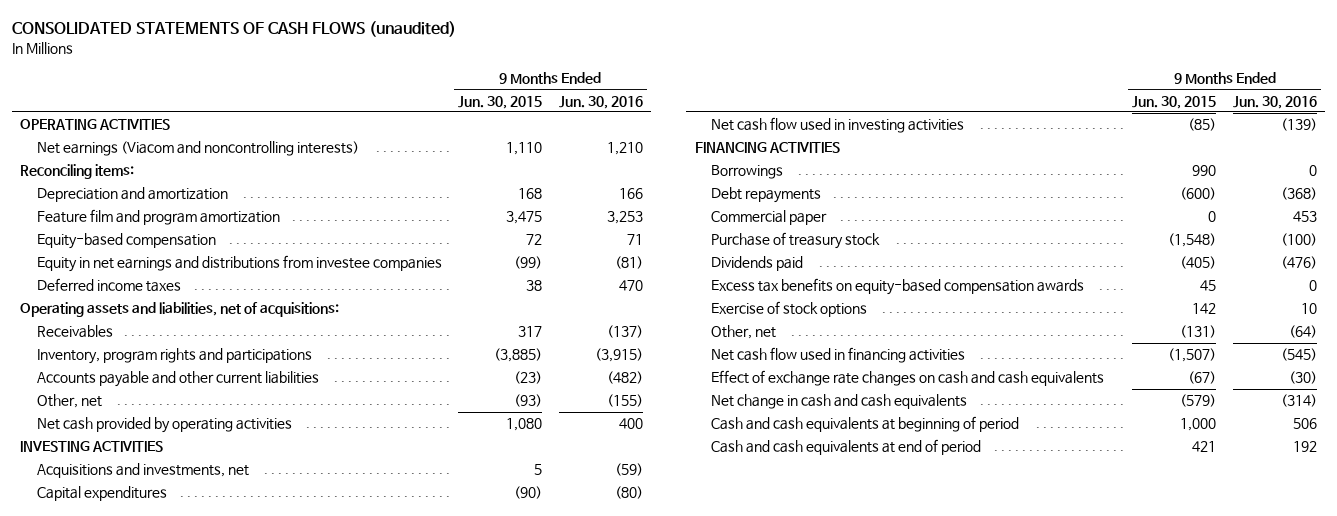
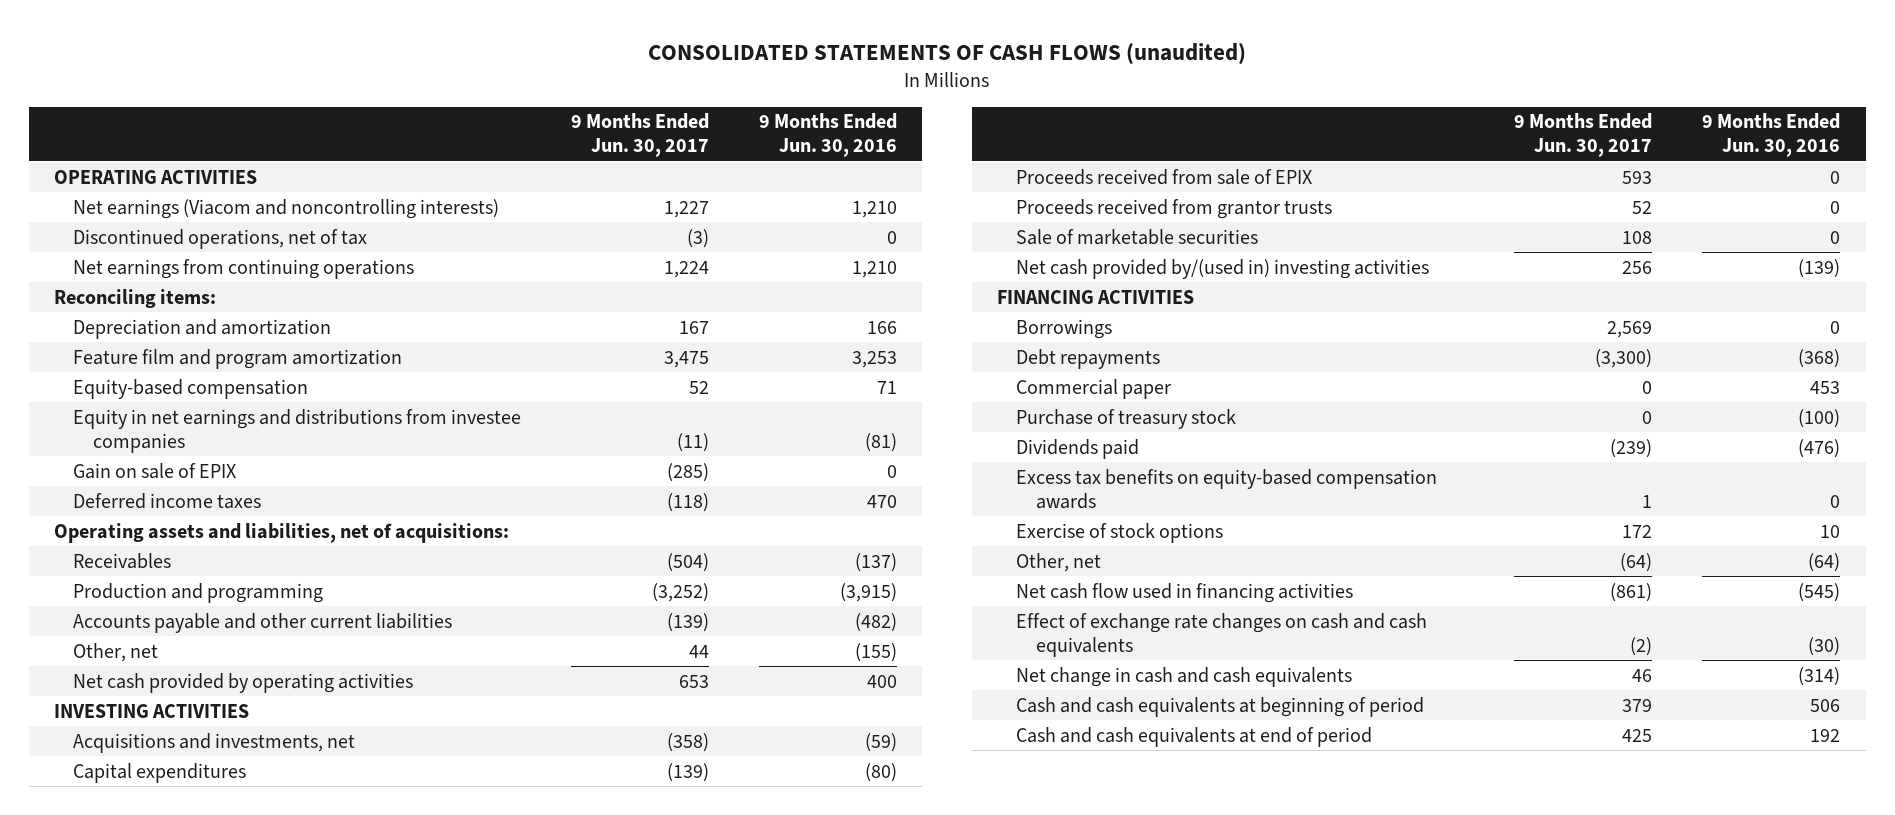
[458,95,543,109] Jun. 30, 2015 -> none
none -> [571,113,710,158] 9 Months Ended Jun. 30, 2017
none -> [73,228,368,249] Discontinued operations, net of tax
none -> [73,258,415,279] Net earnings from continuing operations
none -> [73,462,237,479] Gain on sale of EPIX
[36,348,312,365] Inventory, program rights and participations -> [73,582,324,603] Production and programming
none -> [1016,168,1313,185] Proceeds received from sale of EPIX
none -> [1016,198,1333,219] Proceeds received from grantor trusts
none -> [1016,228,1259,245] Sale of marketable securities
[710,117,964,134] Net cash flow used in investing activities -> [1016,258,1430,279] Net cash provided by/(used in) investing activities

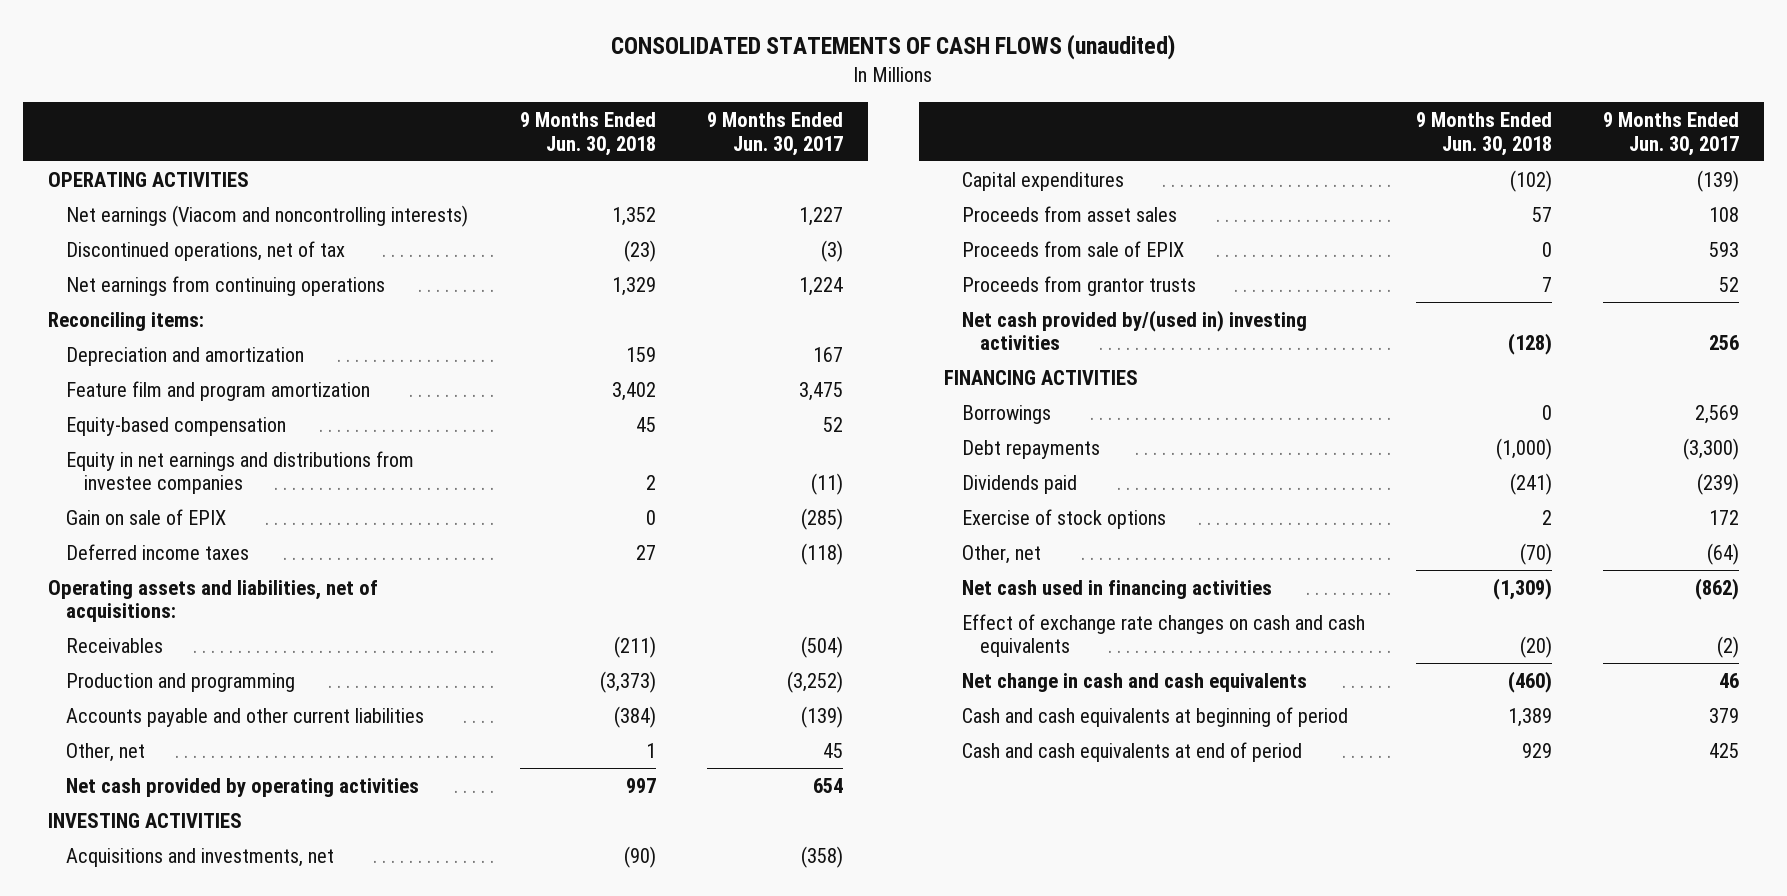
[759,113,898,158] 9 Months Ended Jun. 30, 2016 -> none
none -> [519,111,656,156] 9 Months Ended Jun. 30, 2018
[689,644,710,658] 44 -> [822,742,843,758] 45
[679,674,710,688] 653 -> [812,777,843,793] 654
[1016,228,1259,245] Sale of marketable securities -> none
none -> [962,205,1178,222] Proceeds from asset sales
[1016,168,1313,185] Proceeds received from sale of EPIX -> [962,240,1185,257] Proceeds from sale of EPIX
[1016,198,1333,219] Proceeds received from grantor trusts -> [962,275,1197,296] Proceeds from grantor trusts
[1016,378,1172,399] Commercial paper -> none
[1016,408,1237,429] Purchase of treasury stock -> none
[1016,468,1438,509] Excess tax benefits on equity-based compensation awards -> none
[1016,582,1354,603] Net cash flow used in financing activities -> [962,579,1273,599] Net cash used in financing activities
[1610,582,1653,602] (861) -> [1694,577,1739,600] (862)

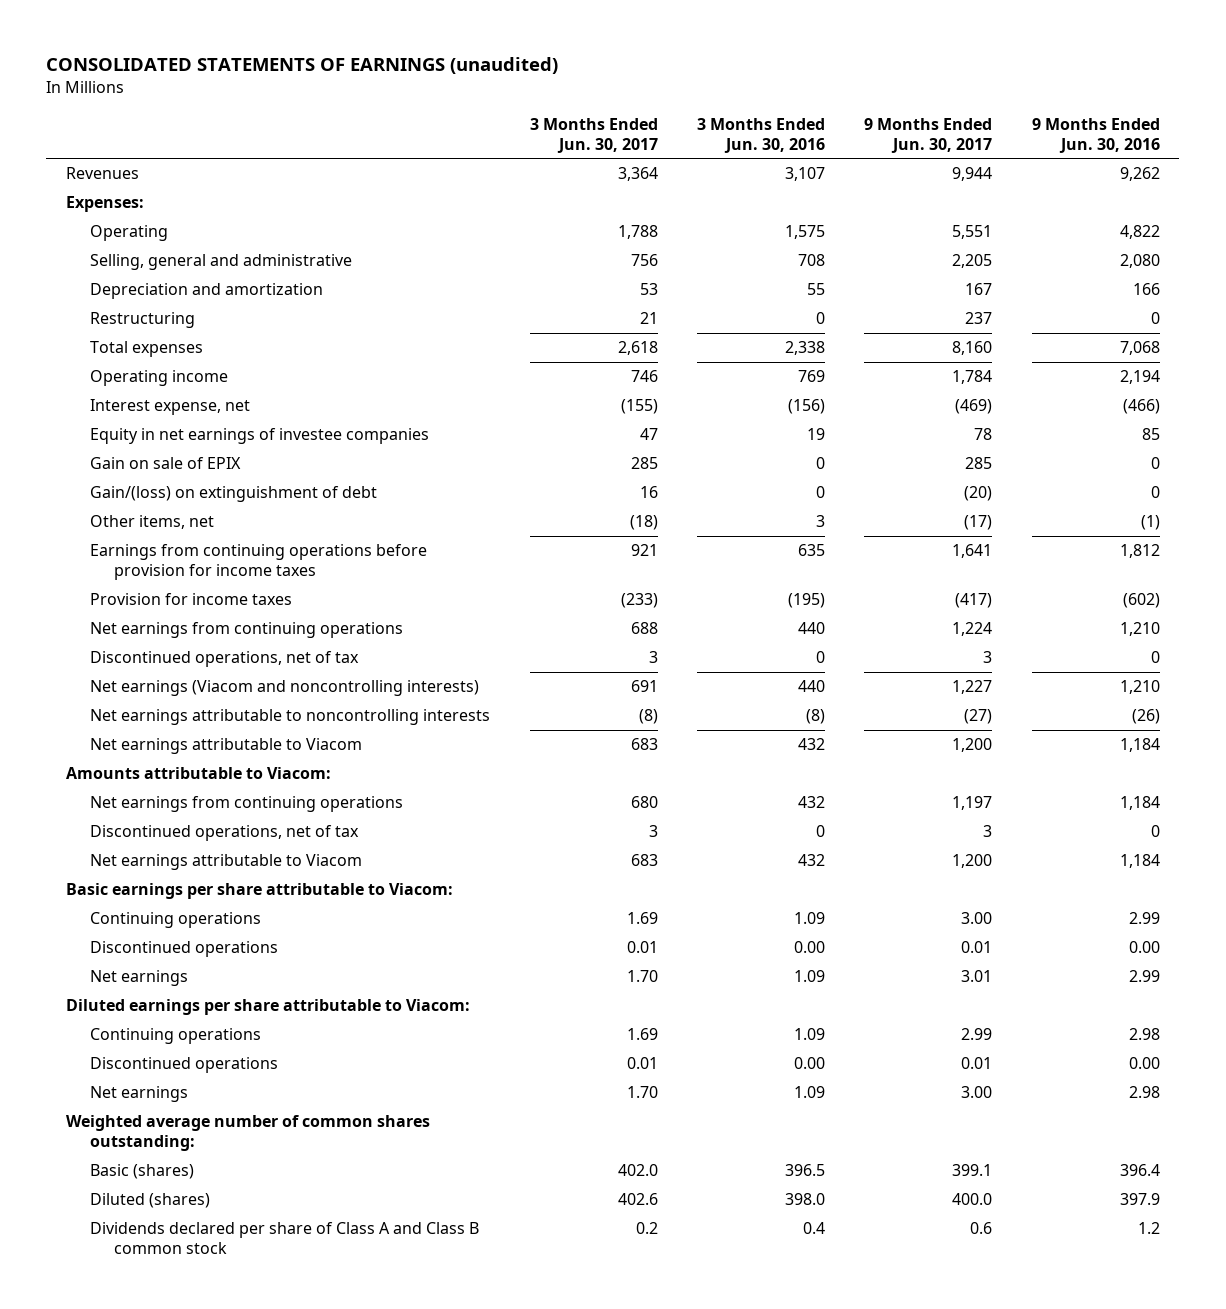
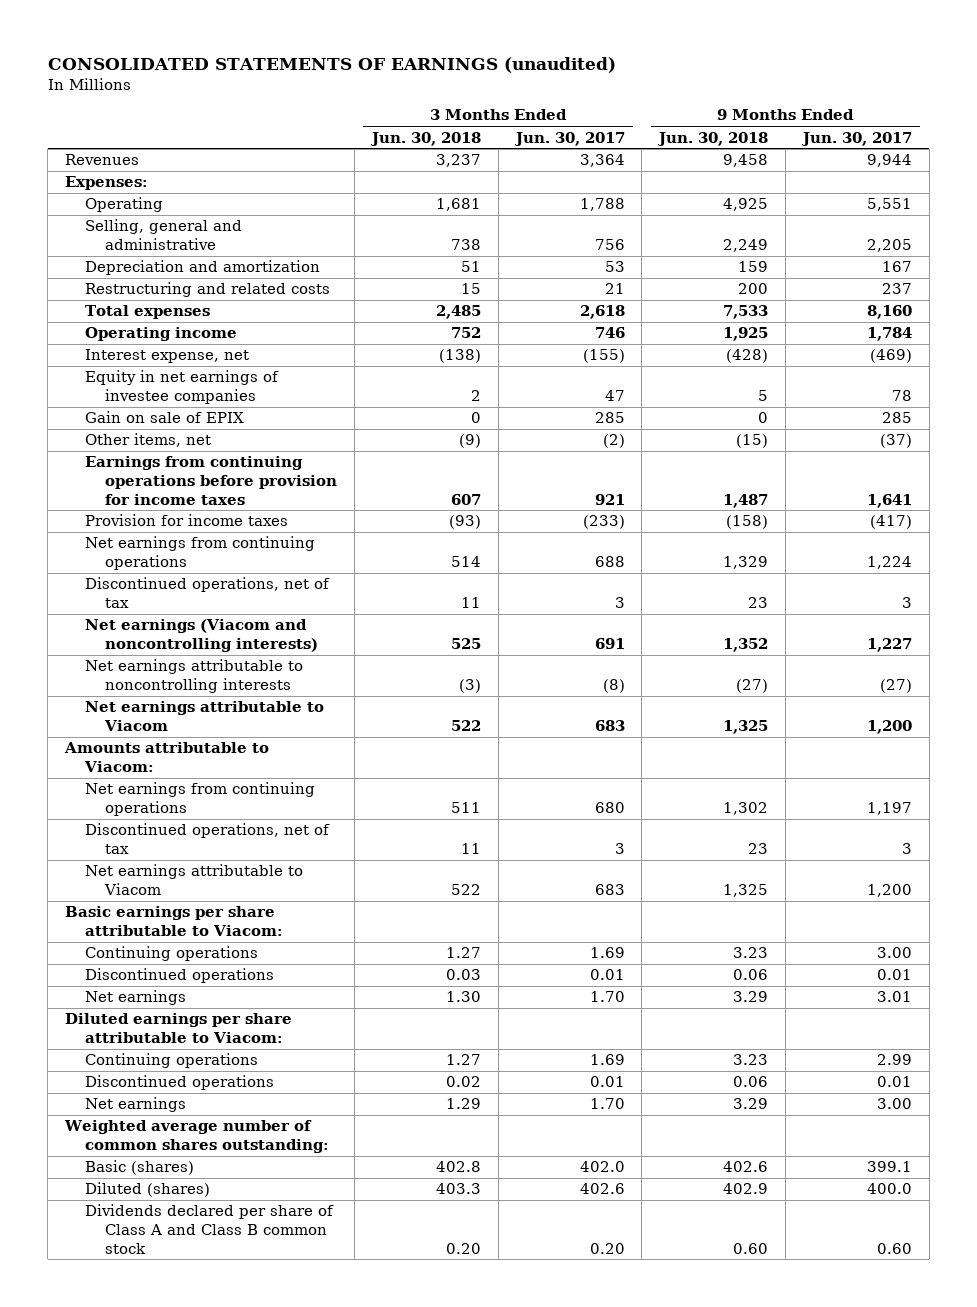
[696,117,825,153] 3 Months Ended Jun. 30, 2016 -> none
[1031,117,1160,153] 9 Months Ended Jun. 30, 2016 -> none
none -> [369,131,481,146] Jun. 30, 2018
none -> [657,131,769,146] Jun. 30, 2018
[90,312,196,329] Restructuring -> [85,282,331,298] Restructuring and related costs
[90,486,378,503] Gain/(loss) on extinguishment of debt -> none
[629,515,658,531] (18) -> [602,434,625,449] (2)
[964,515,993,531] (17) -> [879,434,912,449] (37)
[635,1222,658,1235] 0.2 -> [589,1242,625,1254] 0.20
[970,1222,993,1235] 0.6 -> [876,1242,912,1254] 0.60

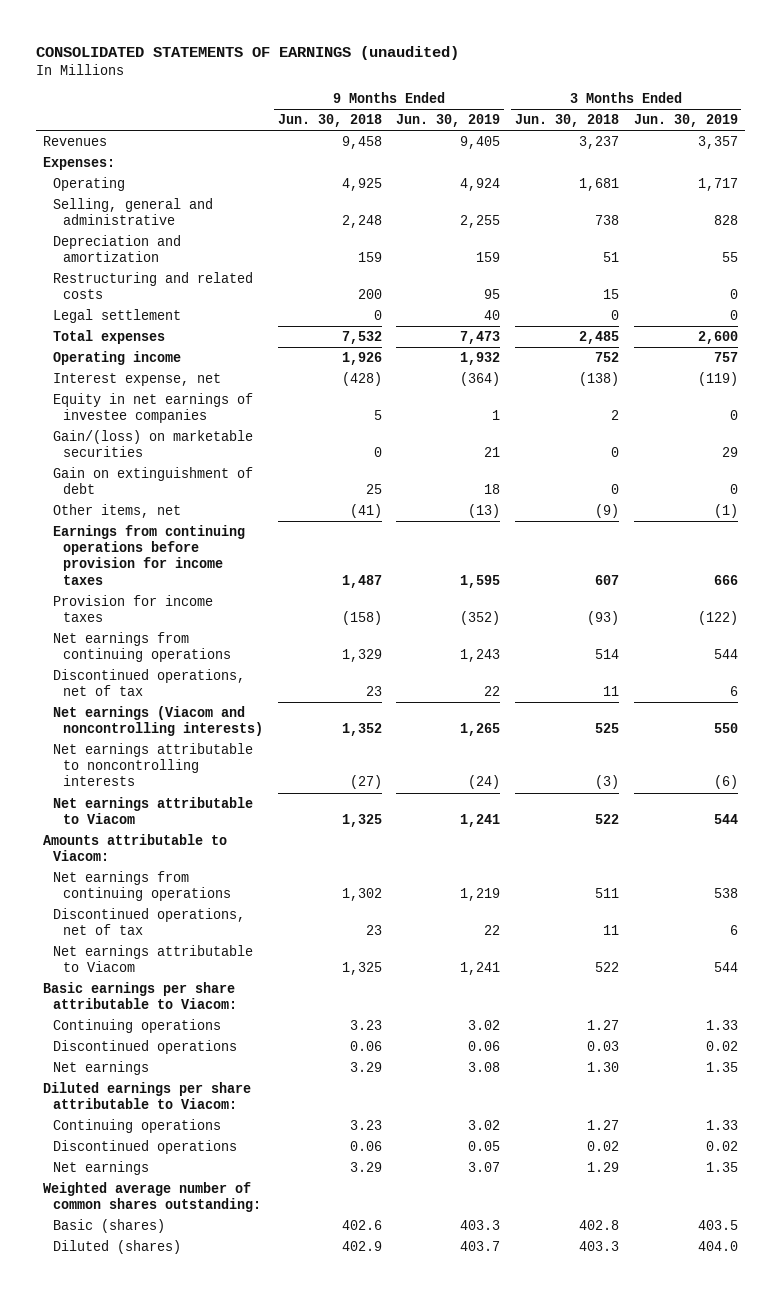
[513,131,625,146] Jun. 30, 2017 -> none
[800,131,912,146] Jun. 30, 2017 -> none
none -> [396,114,501,128] Jun. 30, 2019
none -> [633,114,738,128] Jun. 30, 2019
[723,239,769,253] 2,249 -> [341,215,382,229] 2,248
none -> [52,308,181,323] Legal settlement
[723,305,769,320] 7,533 -> [341,330,382,344] 7,532
[723,327,769,342] 1,925 -> [341,351,382,365] 1,926
[85,411,245,424] Gain on sale of EPIX -> none
none -> [52,429,253,458] Gain/(loss) on marketable securities
none -> [52,466,253,495] Gain on extinguishment of debt
[736,434,769,449] (15) -> [349,503,382,518] (41)
[85,1204,335,1254] Dividends declared per share of Class A and Class B common stock -> none

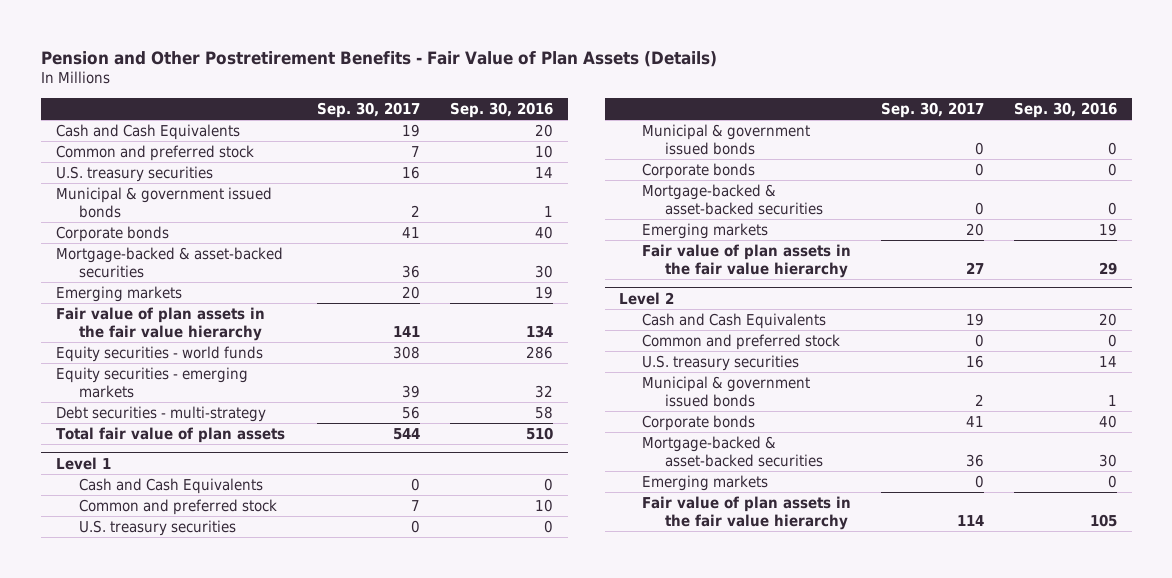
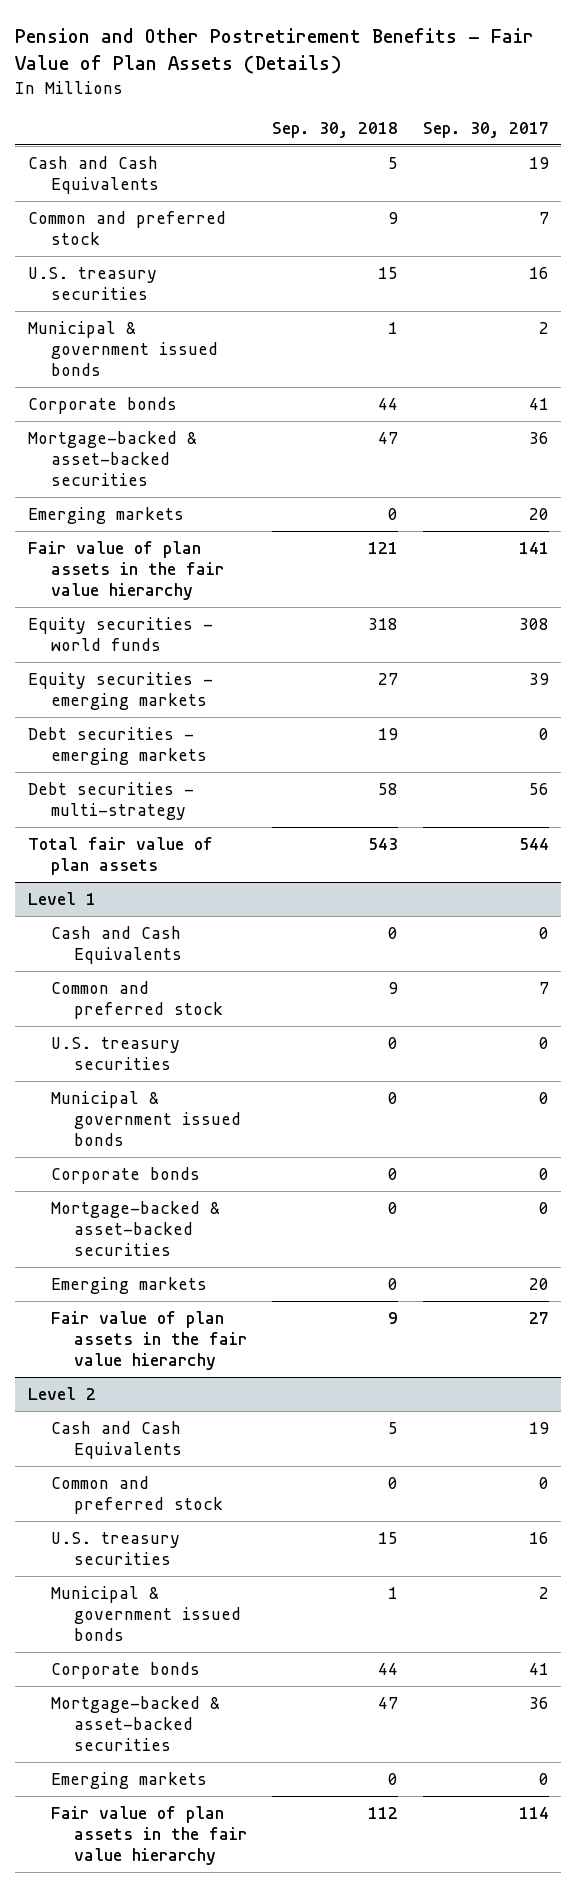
[450,102,554,119] Sep. 30, 2016 -> none
none -> [272,122,399,139] Sep. 30, 2018
none -> [27,726,208,765] Debt securities - emerging markets

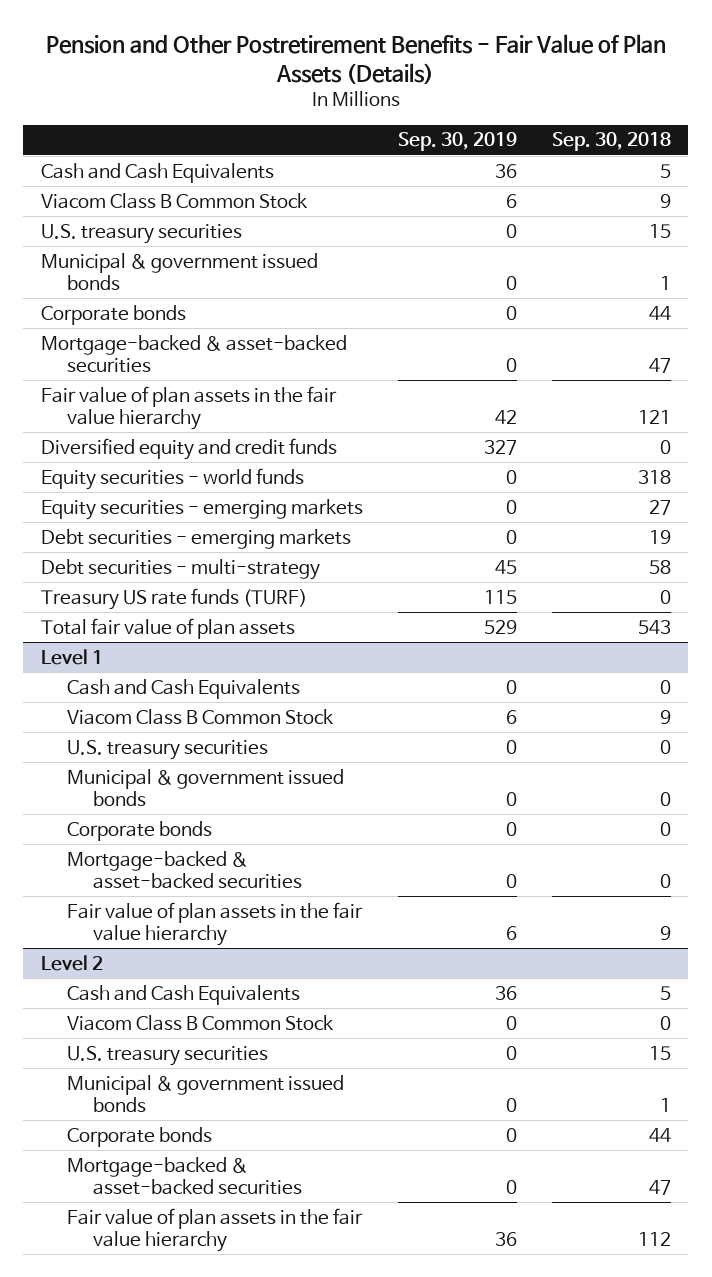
[422,122,549,139] Sep. 30, 2017 -> none
none -> [397,132,517,152] Sep. 30, 2019
[27,210,226,245] Common and preferred stock -> [40,192,308,209] Viacom Class B Common Stock
[27,506,184,524] Emerging markets -> none
none -> [40,437,337,460] Diversified equity and credit funds
none -> [40,587,307,610] Treasury US rate funds (TURF)
[51,980,224,1019] Common and preferred stock -> [66,708,334,725] Viacom Class B Common Stock
[51,1276,208,1294] Emerging markets -> none
[51,1475,224,1514] Common and preferred stock -> [66,1014,334,1031] Viacom Class B Common Stock
[51,1771,208,1789] Emerging markets -> none

